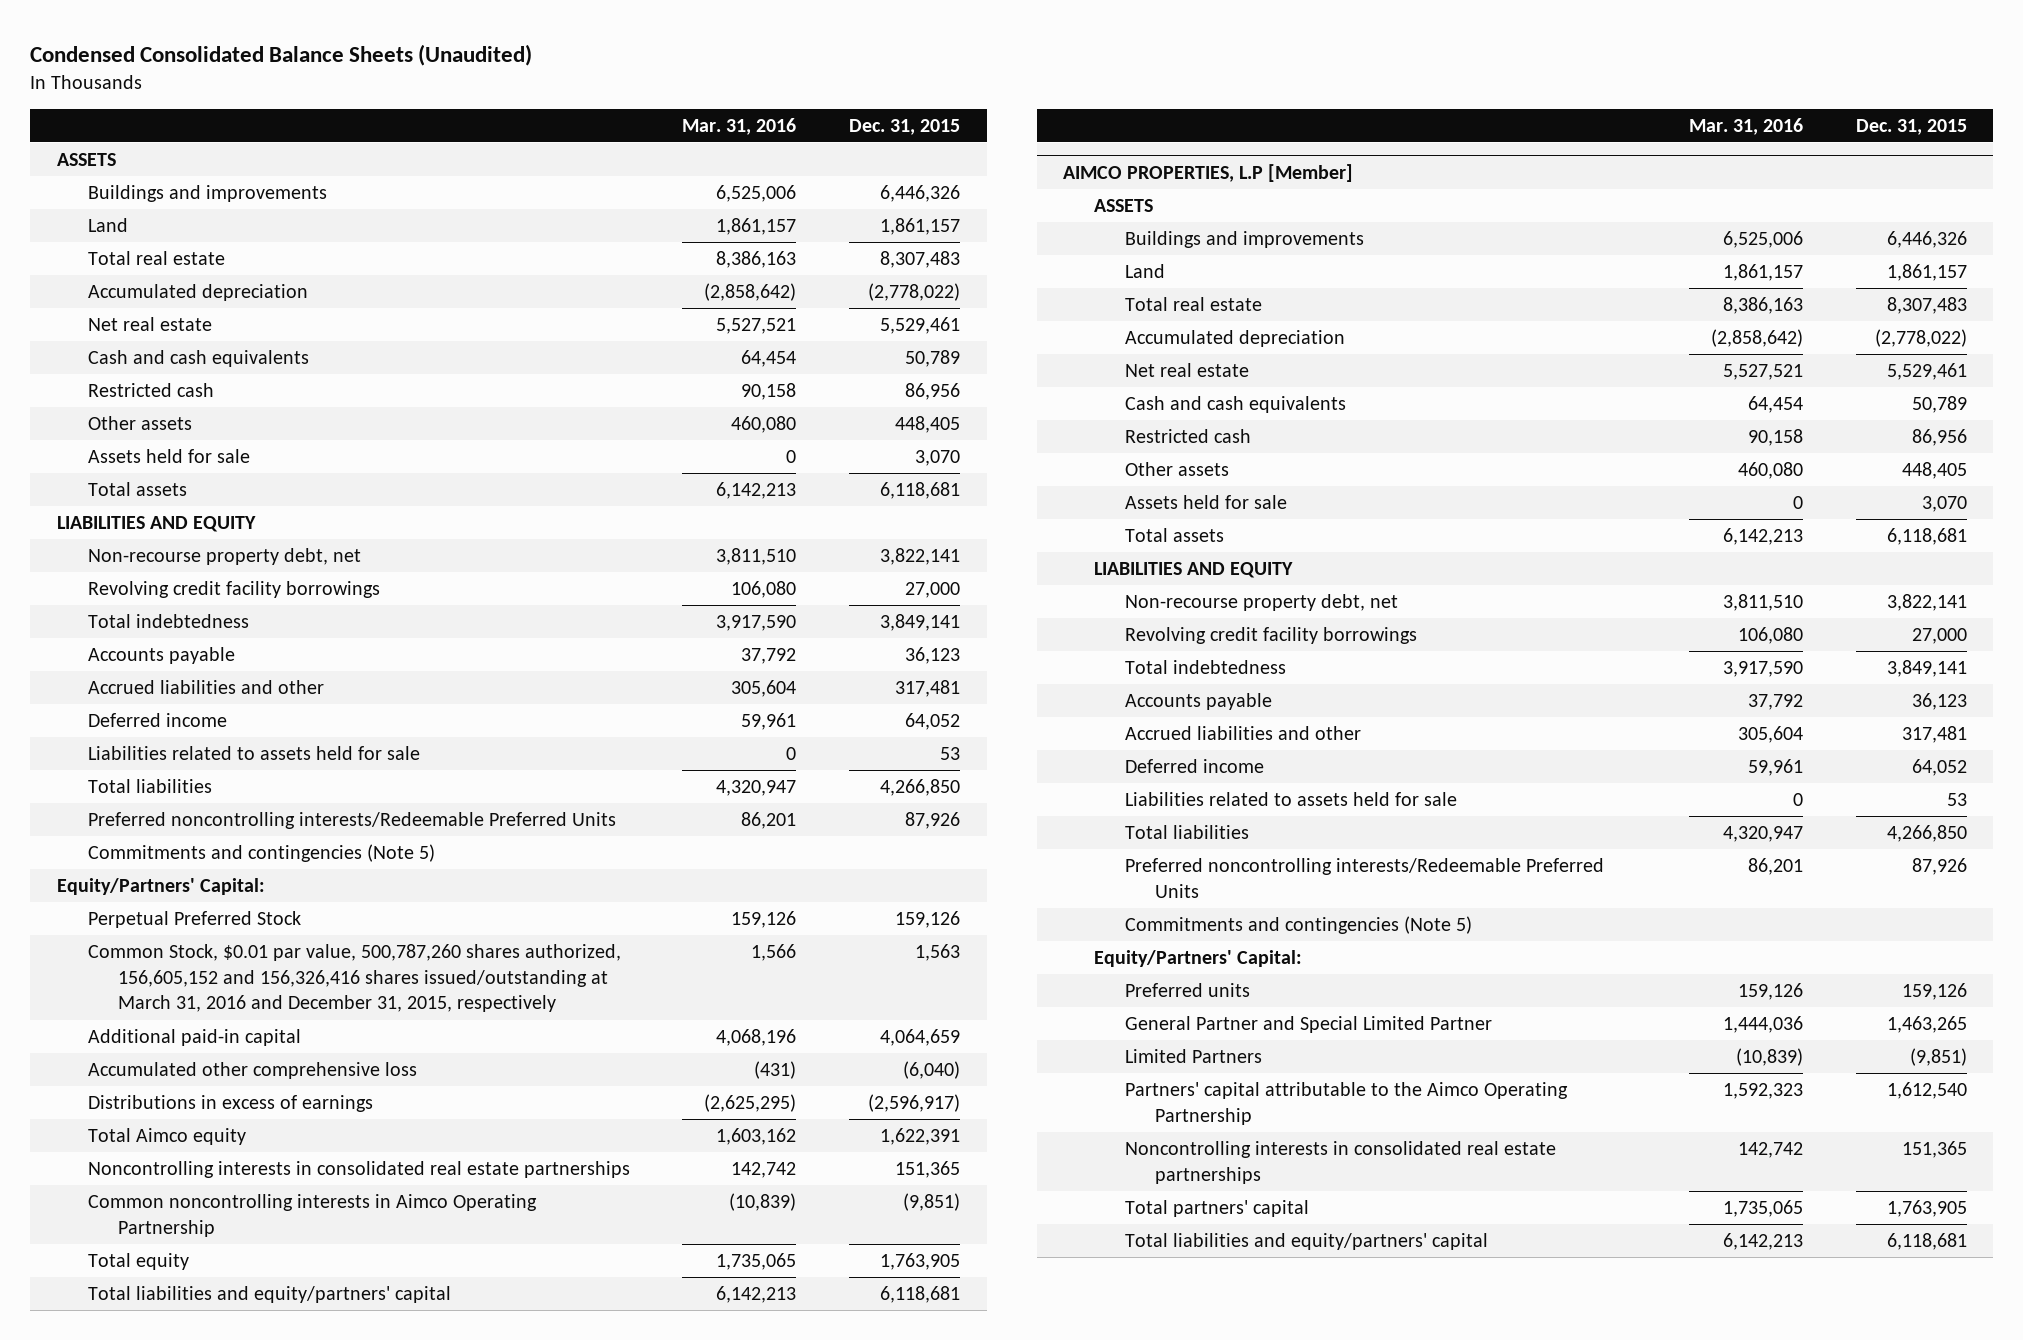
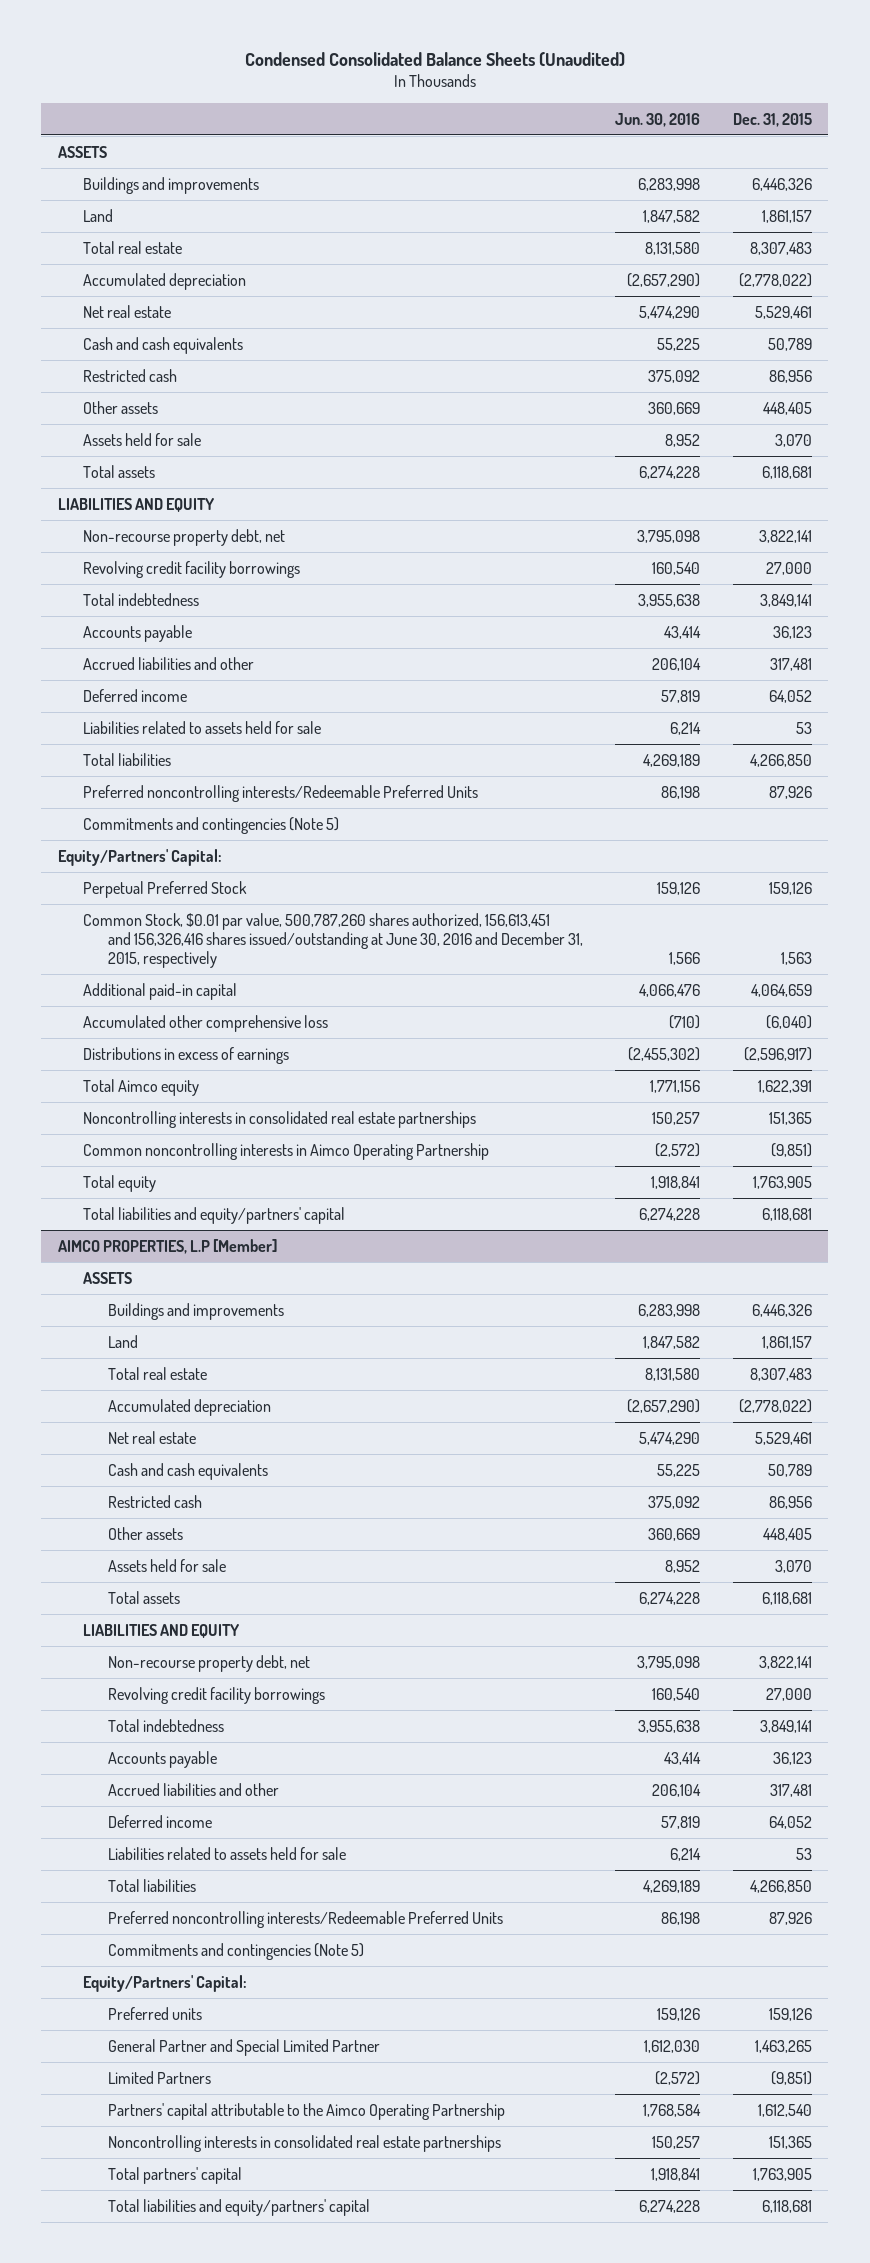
[682,117,797,135] Mar. 31, 2016 -> none
none -> [615,112,701,127] Jun. 30, 2016
[87,944,621,1013] Common Stock, $0.01 par value, 500,787,260 shares authorized, 156,605,152 and 156,326,416 shares issued/outstanding at March 31, 2016 and December 31, 2015, respectively -> [82,912,583,969] Common Stock, $0.01 par value, 500,787,260 shares authorized, 156,613,451 and 156,326,416 shares issued/outstanding at June 30, 2016 and December 31, 2015, respectively

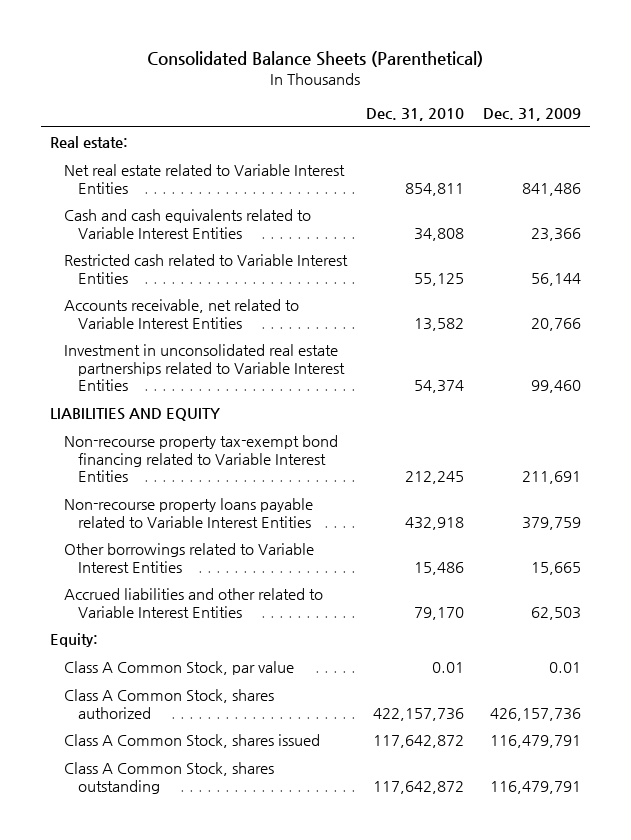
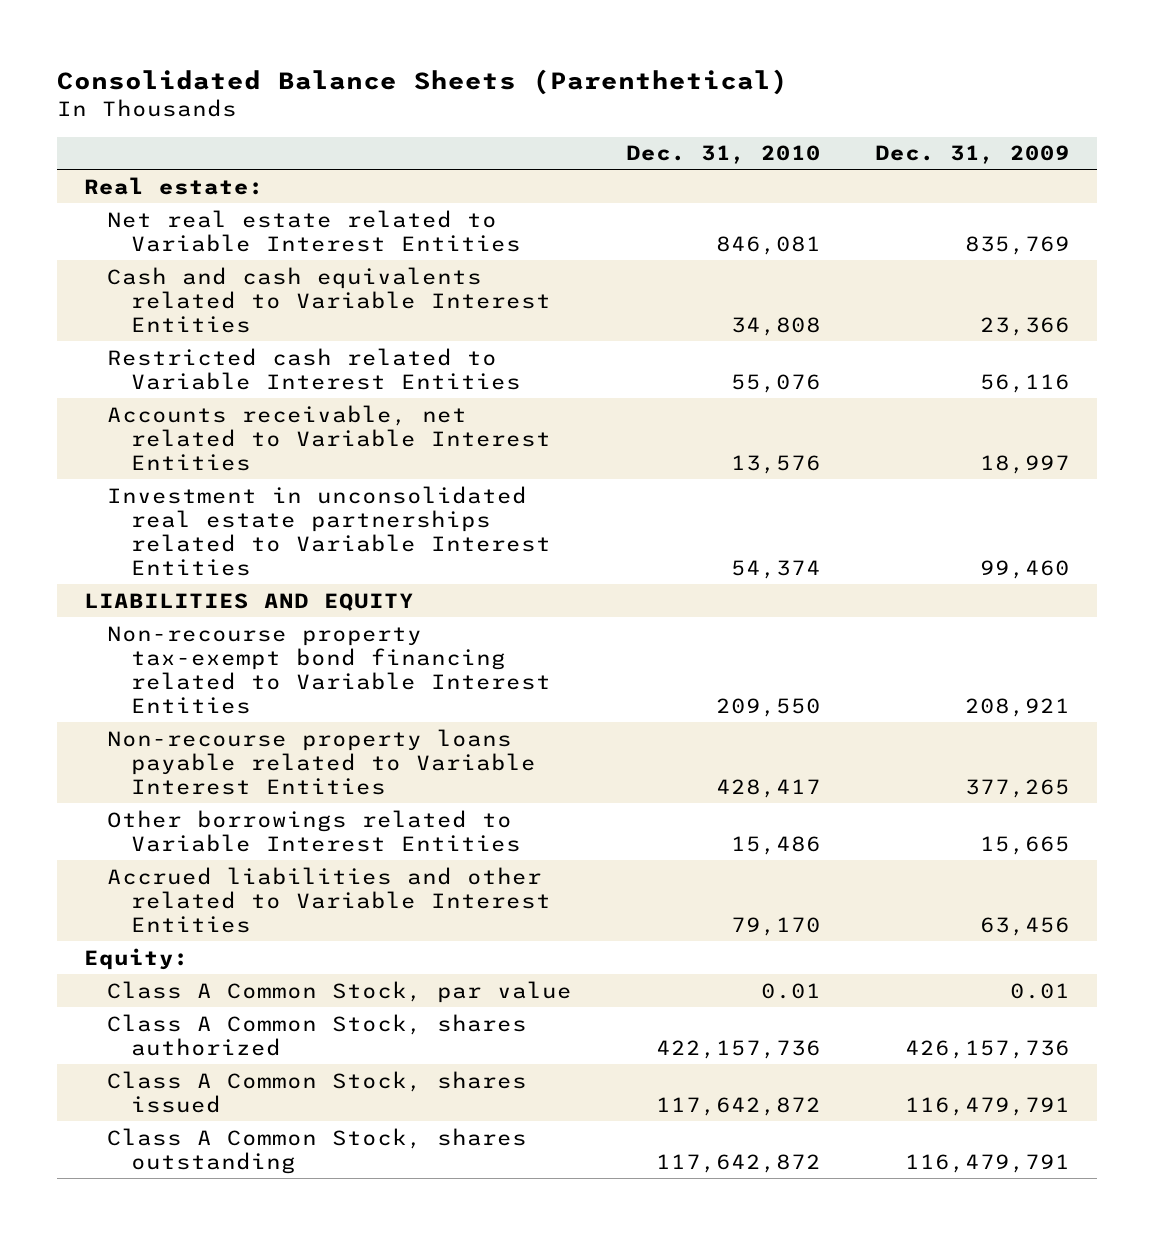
[404,182,464,196] 854,811 -> [716,235,822,255] 846,081
[521,182,581,196] 841,486 -> [964,235,1070,255] 835,769
[413,272,464,286] 55,125 -> [731,373,822,393] 55,076
[530,272,581,286] 56,144 -> [979,373,1070,393] 56,116
[413,317,464,331] 13,582 -> [731,454,822,474] 13,576
[530,317,581,331] 20,766 -> [979,454,1070,474] 18,997
[404,470,464,484] 212,245 -> [716,698,822,718] 209,550
[521,470,581,484] 211,691 -> [964,698,1070,718] 208,921
[404,516,464,530] 432,918 -> [716,778,822,798] 428,417
[521,516,581,530] 379,759 -> [964,778,1070,798] 377,265
[530,606,581,620] 62,503 -> [979,916,1070,936] 63,456

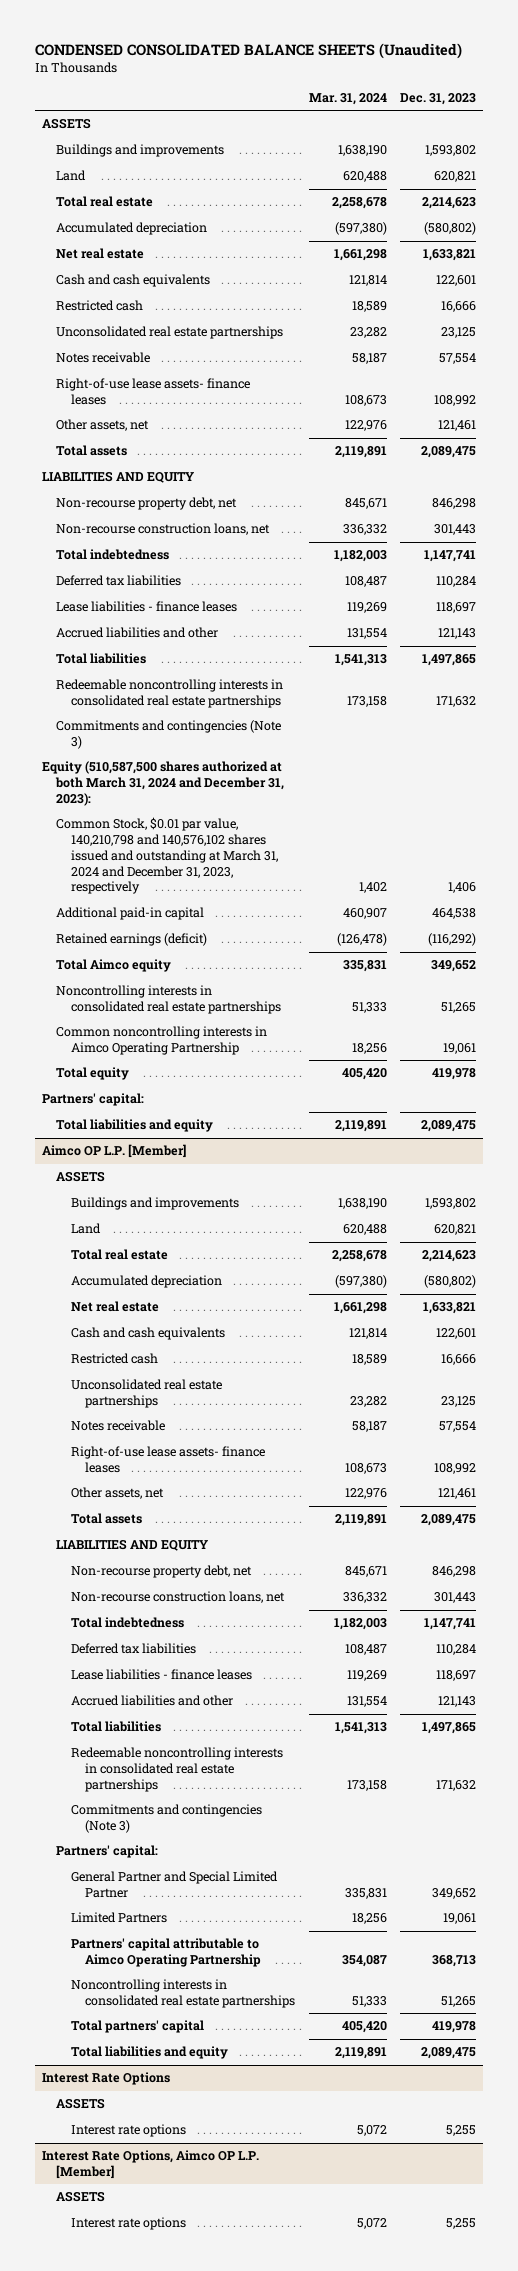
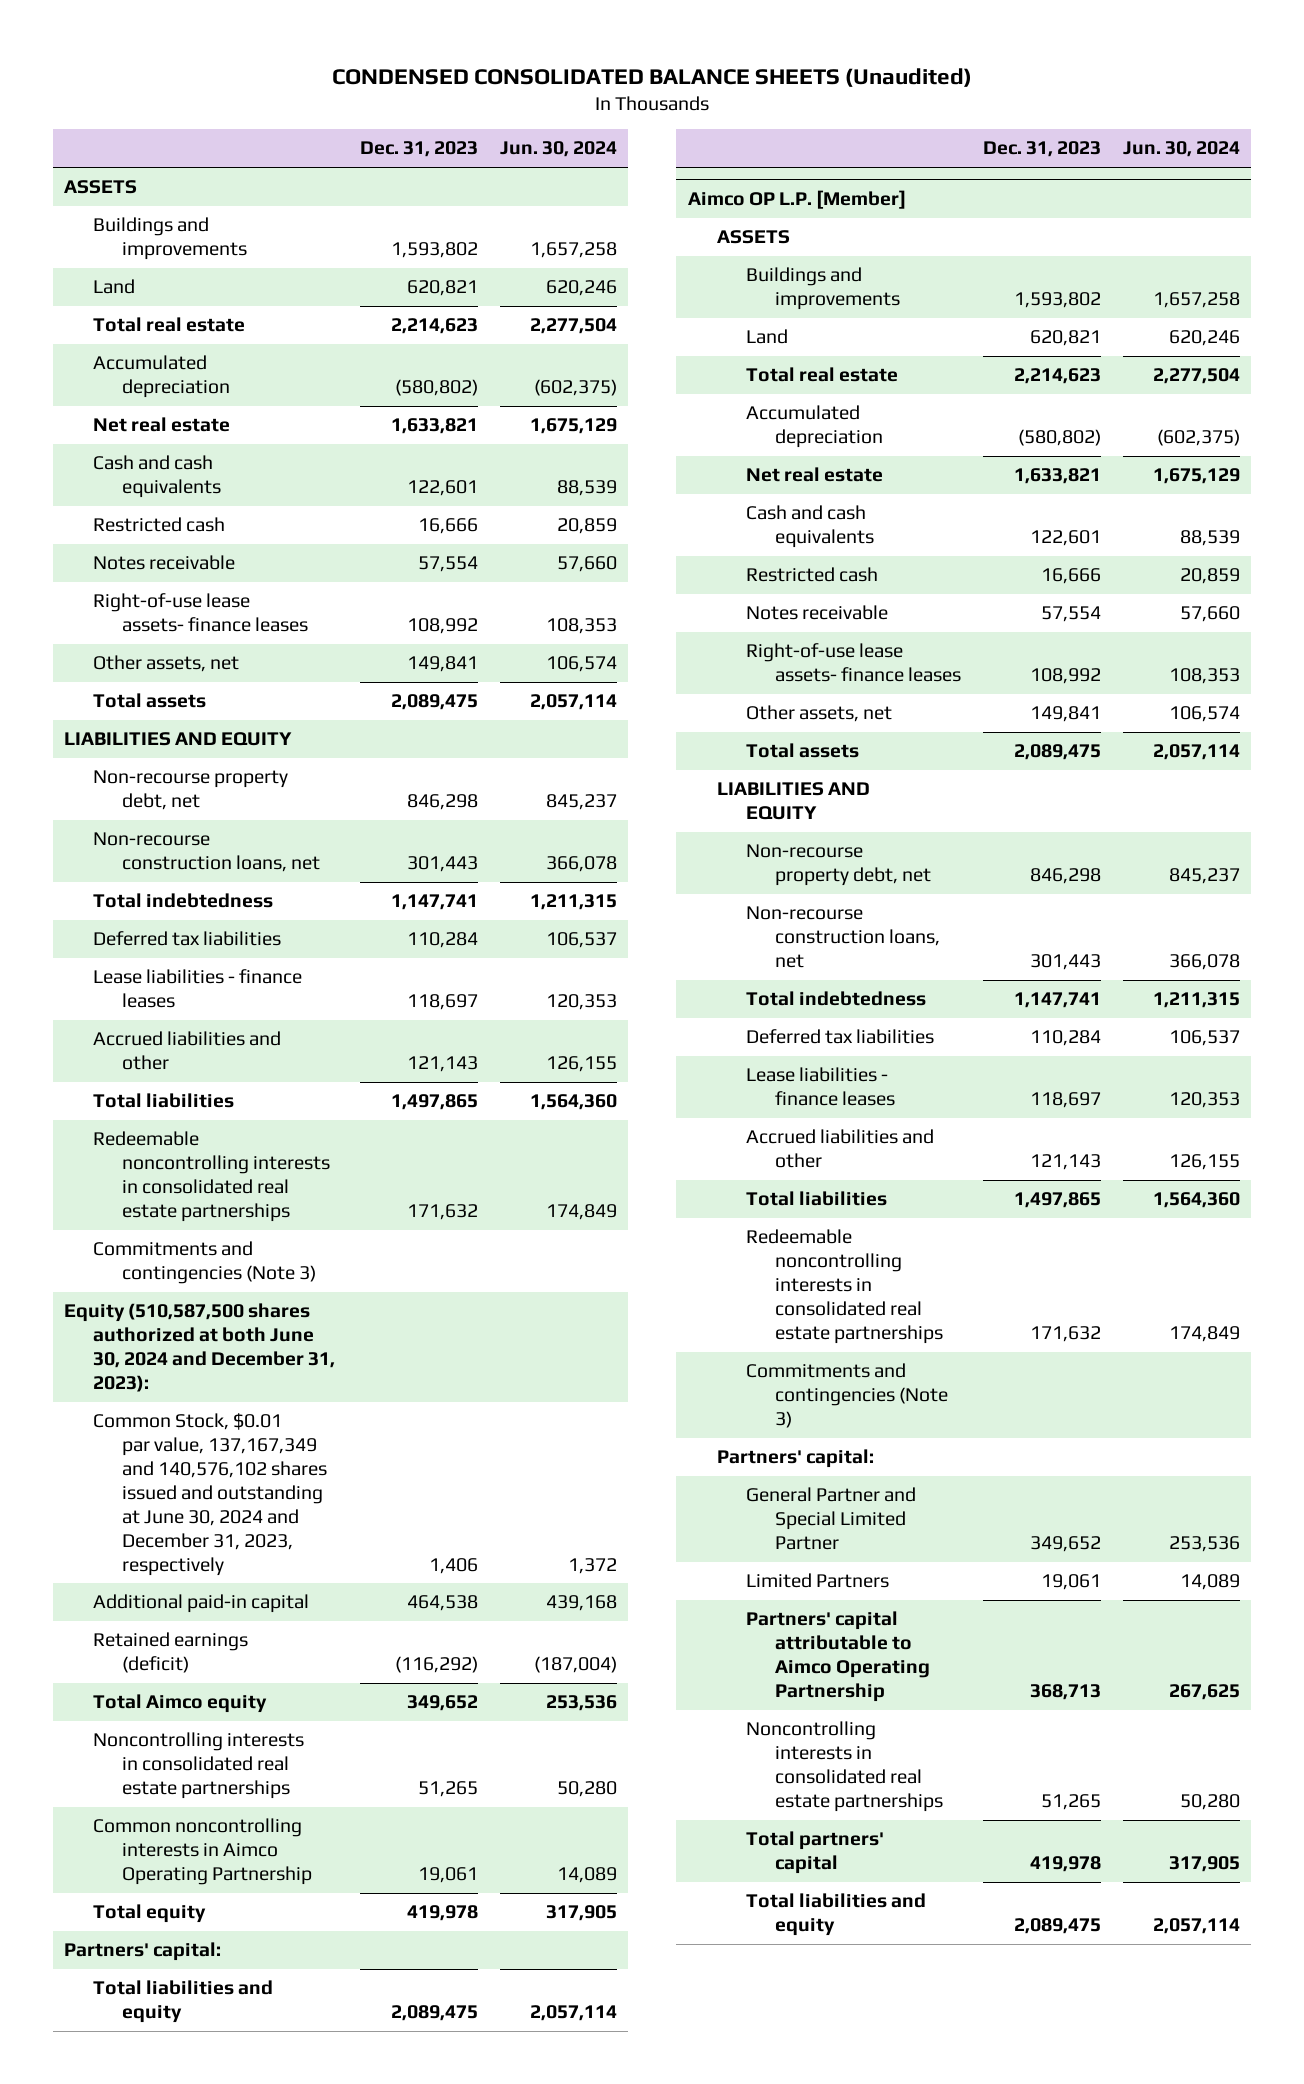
[308,92,387,105] Mar. 31, 2024 -> none
none -> [499,141,617,158] Jun. 30, 2024
[56,326,284,340] Unconsolidated real estate partnerships -> none
[438,420,477,432] 121,461 -> [406,656,478,673] 149,841
[41,761,285,806] Equity (510,587,500 shares authorized at both March 31, 2024 and December 31, 2023): -> [64,1303,336,1393] Equity (510,587,500 shares authorized at both June 30, 2024 and December 31, 2023):
[56,817,278,895] Common Stock, $0.01 par value, 140,210,798 and 140,576,102 shares issued and outstanding at March 31, 2024 and December 31, 2023, respectively -> [93,1413,328,1576] Common Stock, $0.01 par value, 137,167,349 and 140,576,102 shares issued and outstanding at June 30, 2024 and December 31, 2023, respectively
[70,1379,222,1409] Unconsolidated real estate partnerships -> none
[438,1488,477,1500] 121,461 -> [1029,706,1101,723] 149,841
[41,2072,170,2086] Interest Rate Options -> none
[56,2098,106,2110] ASSETS -> none
[70,2124,186,2138] Interest rate options -> none
[41,2150,259,2180] Interest Rate Options, Aimco OP L.P. [Member] -> none
[56,2191,106,2203] ASSETS -> none
[70,2217,186,2231] Interest rate options -> none

